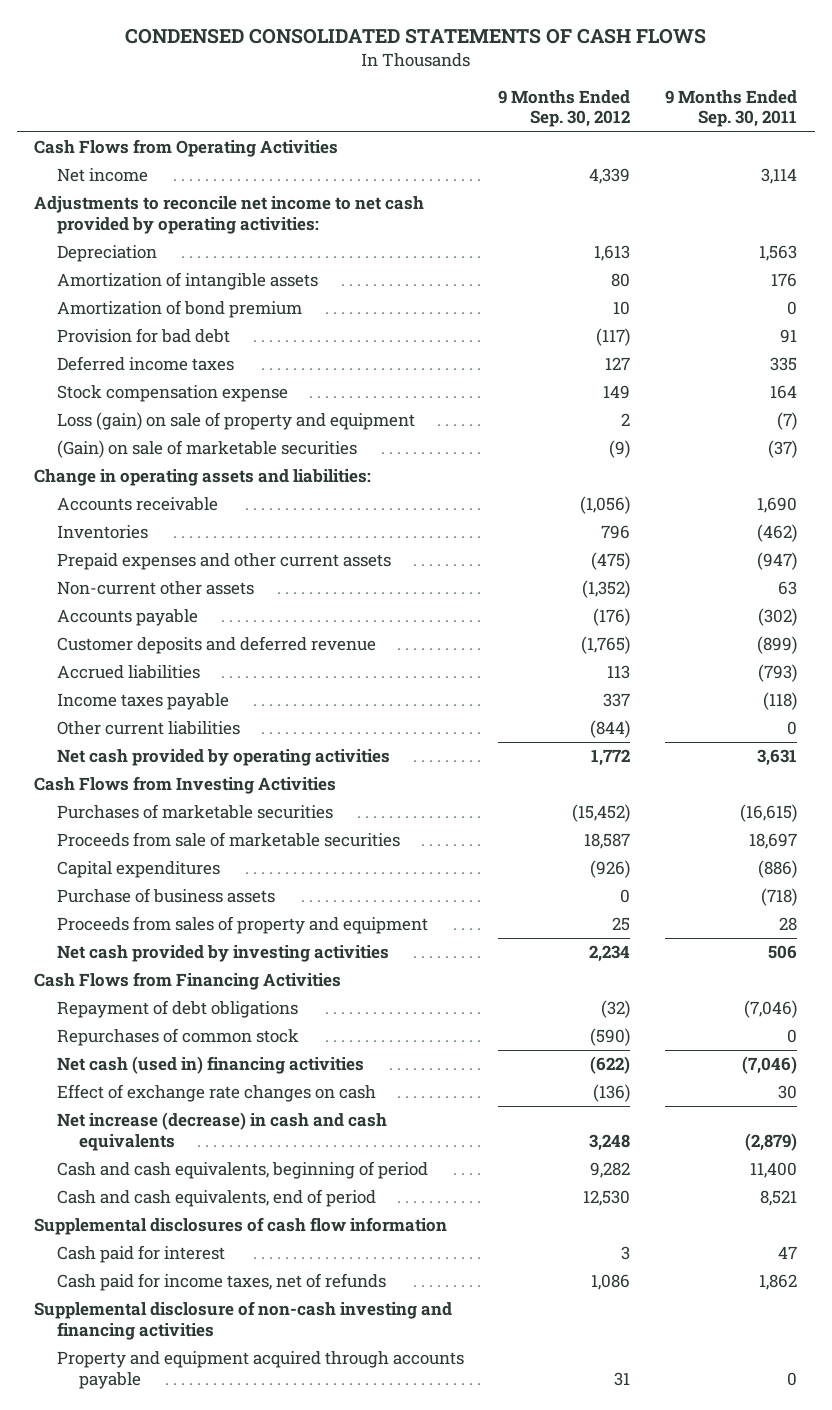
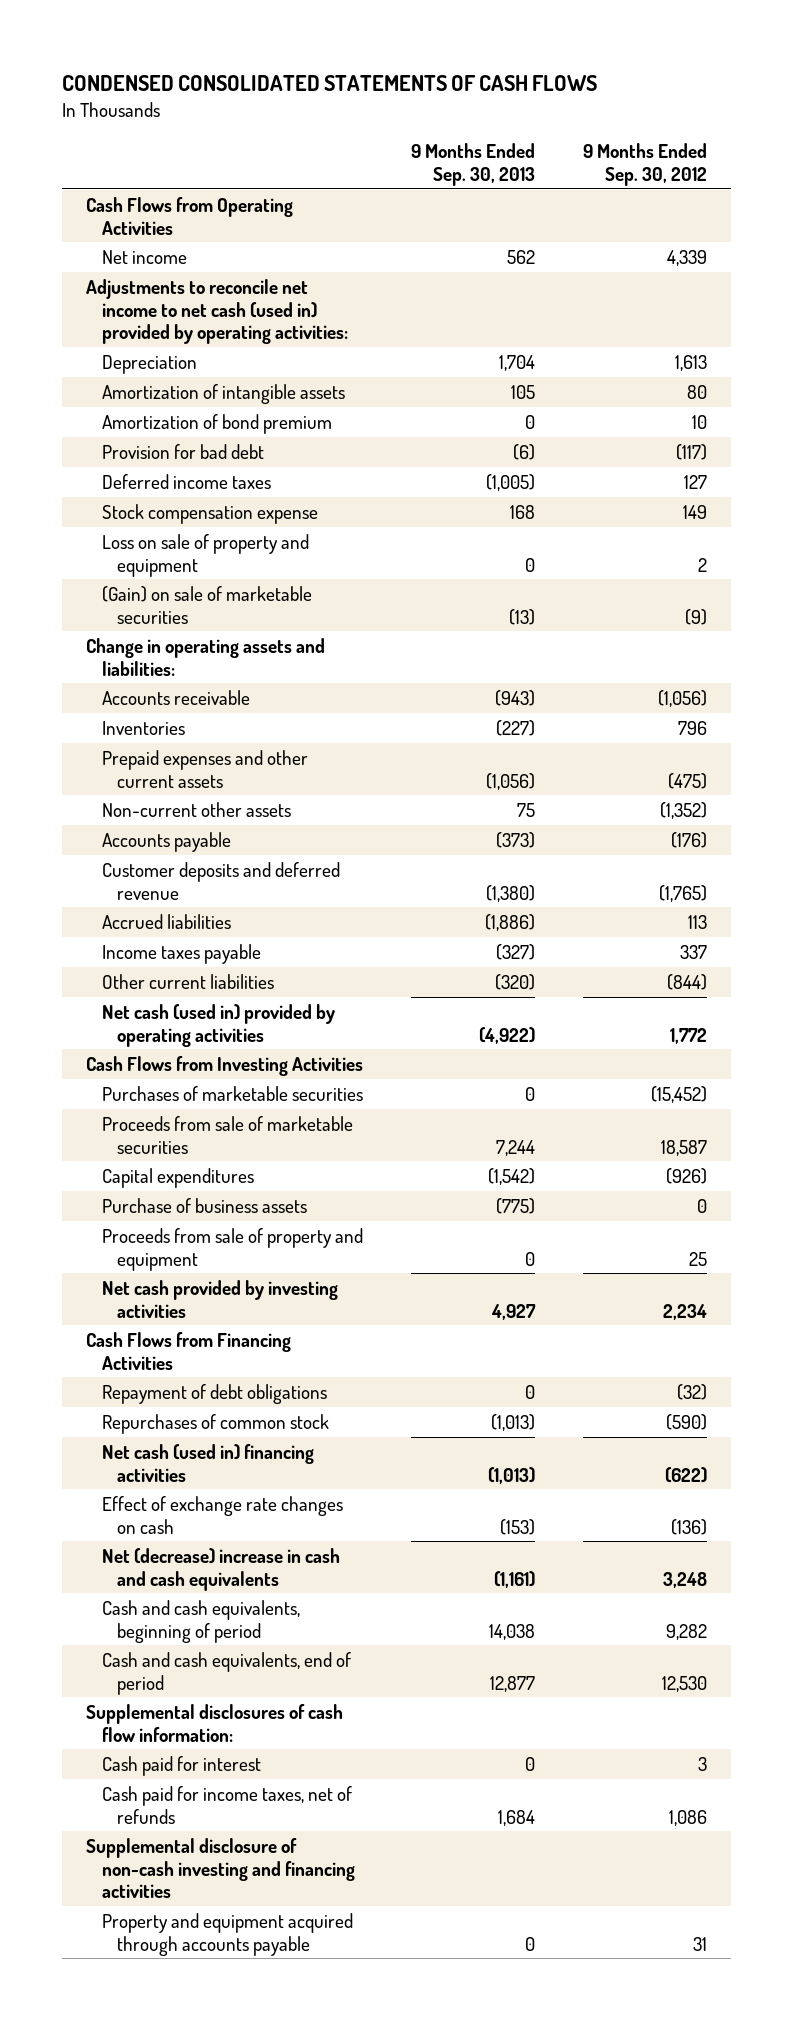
[665,89,798,128] 9 Months Ended Sep. 30, 2011 -> none
none -> [411,143,536,186] 9 Months Ended Sep. 30, 2013
[34,196,425,234] Adjustments to reconcile net income to net cash provided by operating activities: -> [85,278,348,345] Adjustments to reconcile net income to net cash (used in) provided by operating activities:
[56,412,415,431] Loss (gain) on sale of property and equipment -> [101,533,309,577] Loss on sale of property and equipment
[56,749,390,767] Net cash provided by operating activities -> [101,1003,335,1047] Net cash (used in) provided by operating activities
[56,916,428,935] Proceeds from sales of property and equipment -> [101,1227,363,1271] Proceeds from sale of property and equipment
[56,1112,387,1151] Net increase (decrease) in cash and cash equivalents -> [101,1547,340,1591] Net (decrease) increase in cash and cash equivalents
[34,1217,448,1236] Supplemental disclosures of cash flow information -> [85,1703,343,1742] Supplemental disclosures of cash flow information:

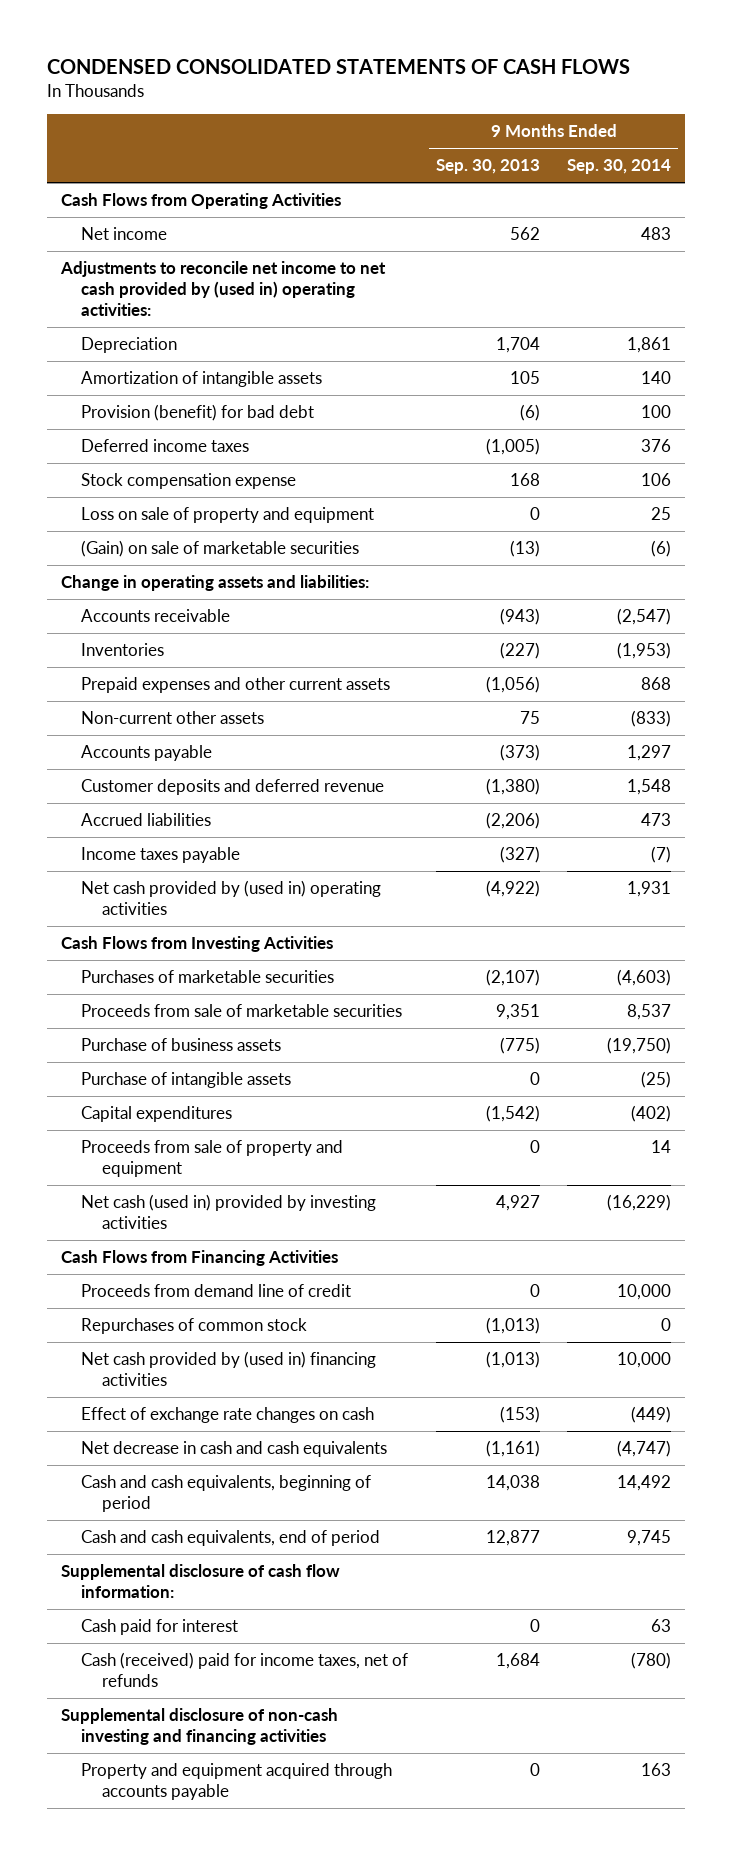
[583,143,708,186] 9 Months Ended Sep. 30, 2012 -> none
none -> [567,159,672,175] Sep. 30, 2014
[85,278,348,345] Adjustments to reconcile net income to net cash (used in) provided by operating activities: -> [60,261,387,317] Adjustments to reconcile net income to net cash provided by (used in) operating activities:
[101,413,332,434] Amortization of bond premium -> none
[101,443,264,459] Provision for bad debt -> [81,404,315,422] Provision (benefit) for bad debt
[485,913,536,931] (1,886) -> [485,812,540,830] (2,206)
[101,973,274,989] Other current liabilities -> none
[101,1003,335,1047] Net cash (used in) provided by operating activities -> [81,880,382,916] Net cash provided by (used in) operating activities
[525,1086,536,1101] 0 -> [485,969,540,987] (2,107)
[496,1139,536,1156] 7,244 -> [495,1004,540,1021] 9,351
none -> [81,1072,292,1089] Purchase of intangible assets
[101,1167,254,1188] Capital expenditures -> [81,1106,233,1123] Capital expenditures
[101,1279,338,1318] Net cash provided by investing activities -> [81,1194,377,1230] Net cash (used in) provided by investing activities
[101,1383,327,1404] Repayment of debt obligations -> none
none -> [81,1284,352,1298] Proceeds from demand line of credit
[101,1443,314,1482] Net cash (used in) financing activities -> [81,1351,377,1387] Net cash provided by (used in) financing activities
[101,1547,340,1591] Net (decrease) increase in cash and cash equivalents -> [81,1441,388,1458] Net decrease in cash and cash equivalents
[85,1703,343,1742] Supplemental disclosures of cash flow information: -> [61,1564,341,1599] Supplemental disclosure of cash flow information:
[101,1785,352,1824] Cash paid for income taxes, net of refunds -> [81,1652,409,1688] Cash (received) paid for income taxes, net of refunds

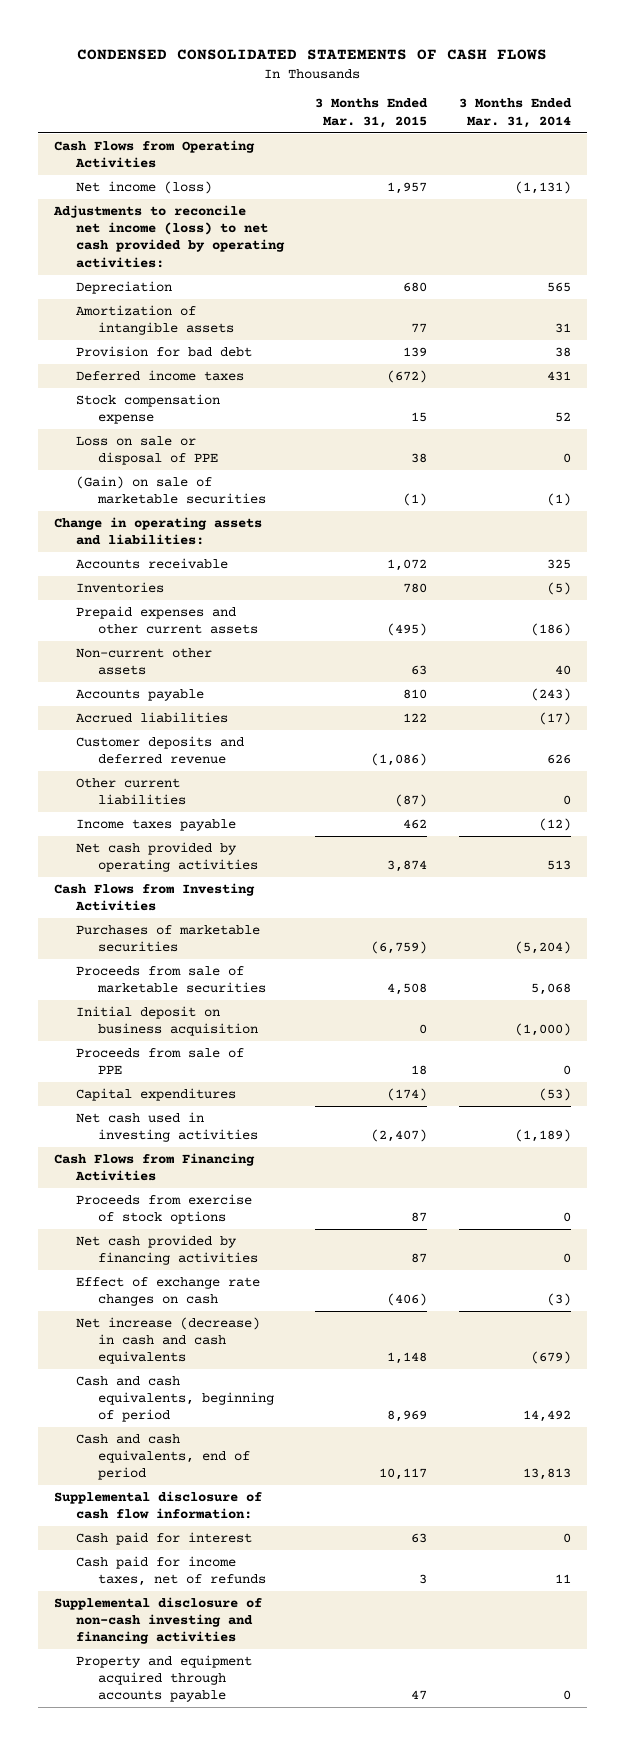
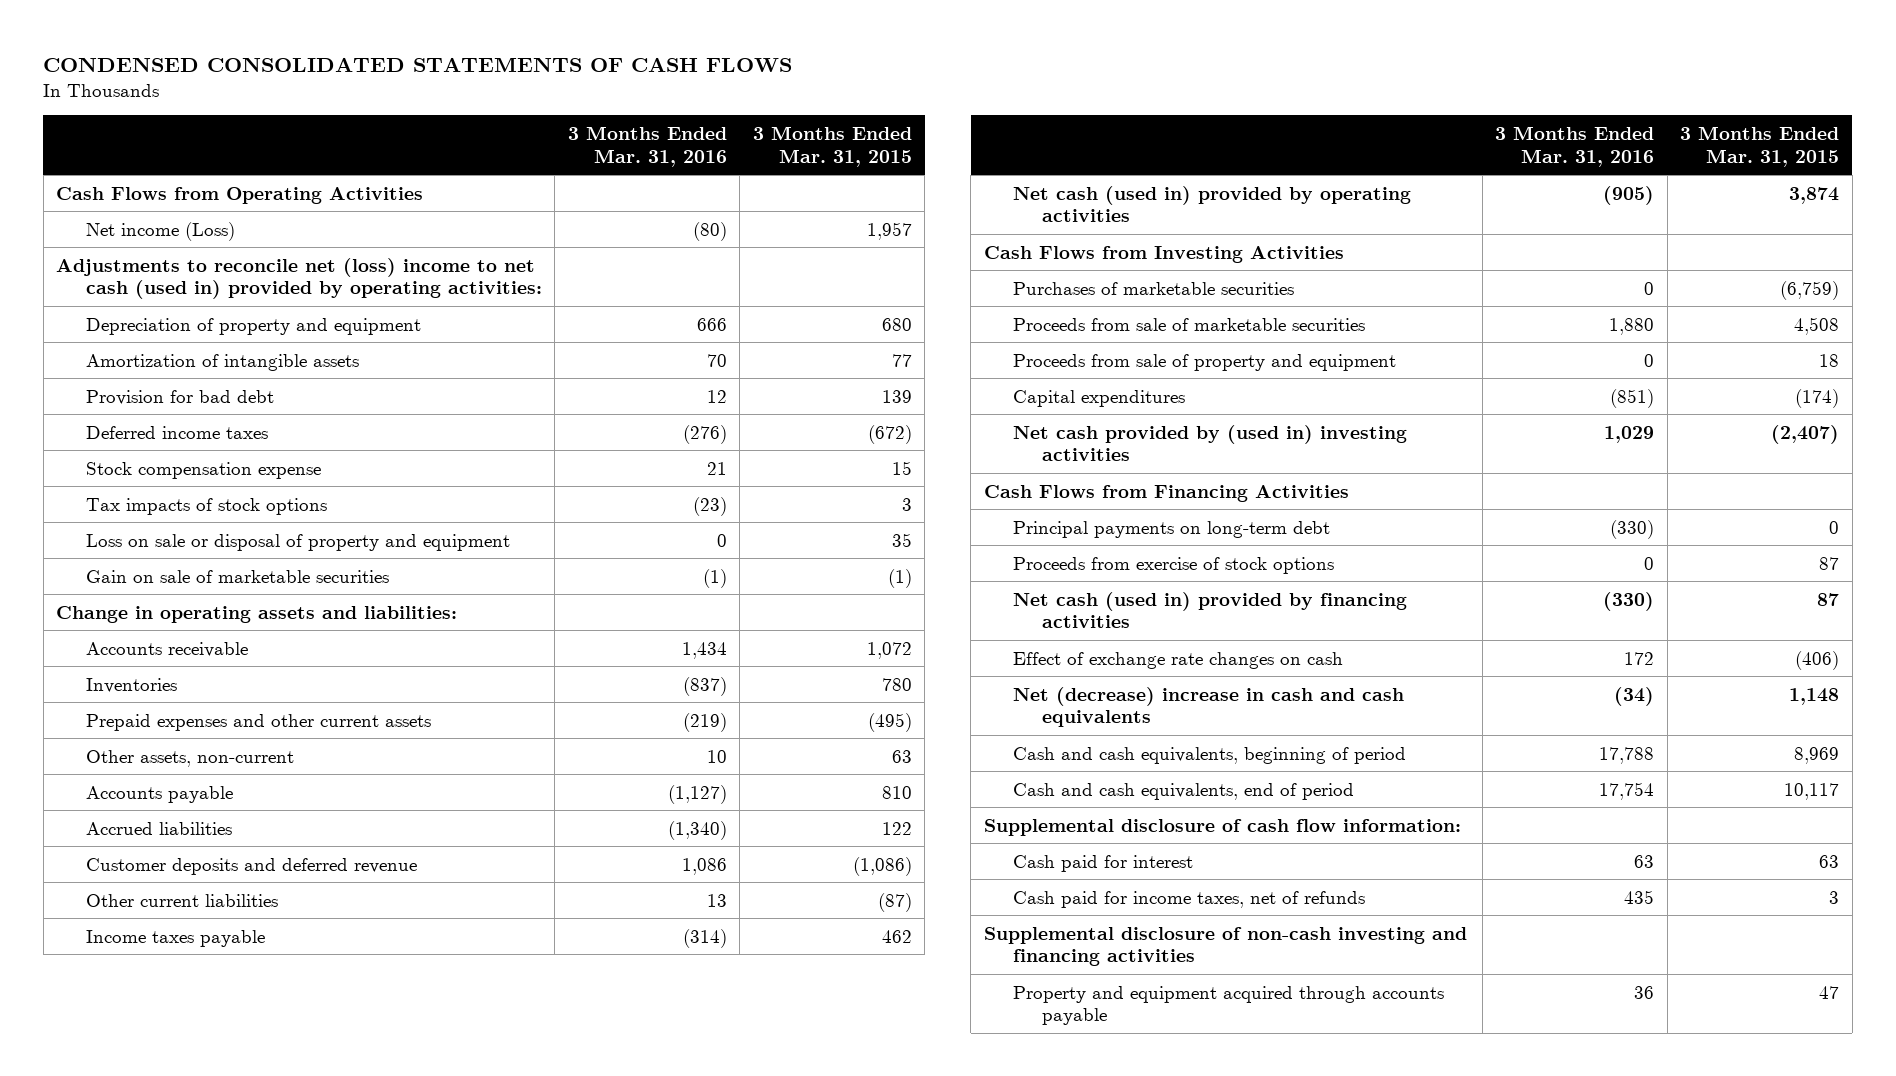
[459,98,573,128] 3 Months Ended Mar. 31, 2014 -> none
none -> [567,125,727,167] 3 Months Ended Mar. 31, 2016
[75,180,212,194] Net income (loss) -> [85,221,235,241] Net income (Loss)
[52,204,285,268] Adjustments to reconcile net income (loss) to net cash provided by operating activities: -> [56,257,542,300] Adjustments to reconcile net (loss) income to net cash (used in) provided by operating activities:
[75,280,172,294] Depreciation -> [85,317,421,335] Depreciation of property and equipment
none -> [85,497,327,515] Tax impacts of stock options
[75,435,218,466] Loss on sale or disposal of PPE -> [85,533,510,551] Loss on sale or disposal of property and equipment
[411,453,428,464] 38 -> [891,532,912,547] 35
[75,475,266,505] (Gain) on sale of marketable securities -> [85,569,389,583] Gain on sale of marketable securities
[75,647,212,676] Non-current other assets -> [85,749,294,767] Other assets, non-current
[75,841,258,873] Net cash provided by operating activities -> [1013,185,1412,223] Net cash (used in) provided by operating activities
[75,1005,258,1037] Initial deposit on business acquisition -> none
[75,1047,244,1075] Proceeds from sale of PPE -> [1013,353,1397,371] Proceeds from sale of property and equipment
[75,1111,258,1143] Net cash used in investing activities -> [1013,424,1408,462] Net cash provided by (used in) investing activities
none -> [1013,520,1331,538] Principal payments on long-term debt
[75,1234,258,1266] Net cash provided by financing activities -> [1013,591,1408,629] Net cash (used in) provided by financing activities
[75,1316,260,1365] Net increase (decrease) in cash and cash equivalents -> [1013,686,1405,728] Net (decrease) increase in cash and cash equivalents

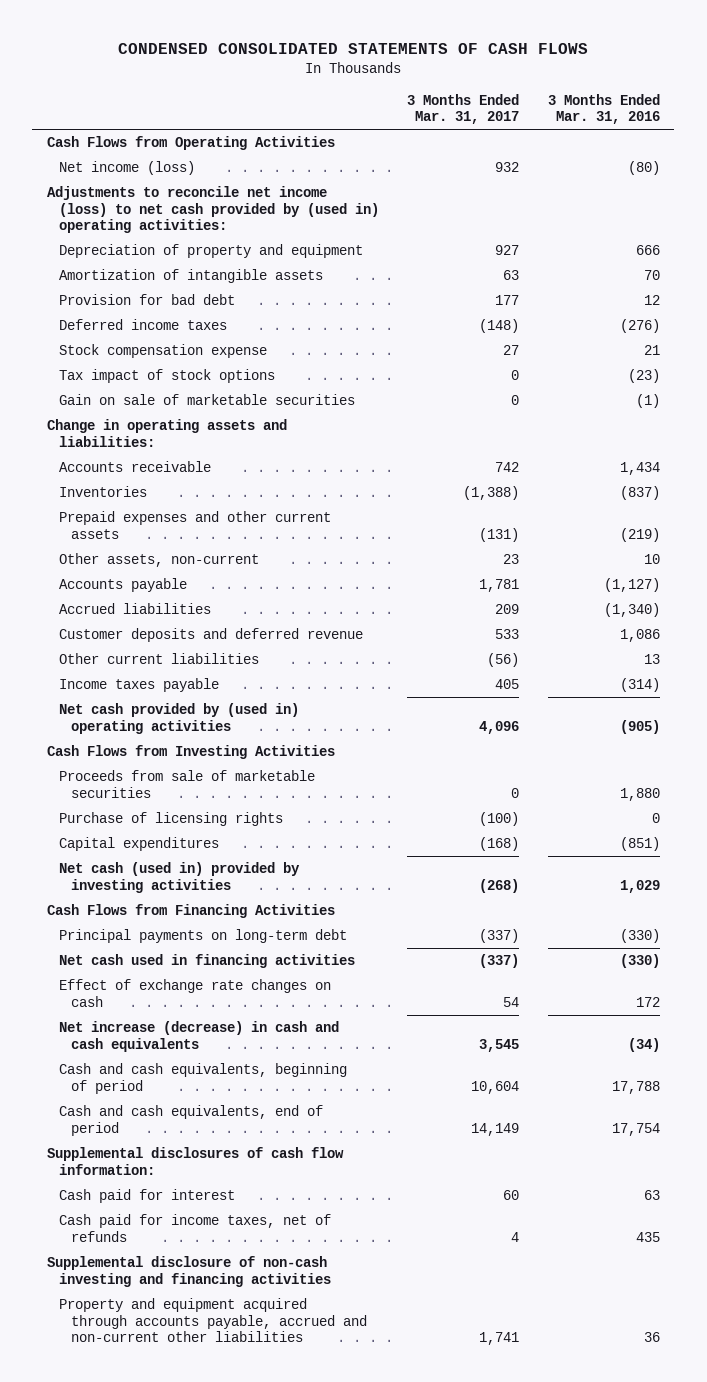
[752,125,912,167] 3 Months Ended Mar. 31, 2015 -> none
none -> [407,93,520,125] 3 Months Ended Mar. 31, 2017
[85,221,235,241] Net income (Loss) -> [58,161,195,176] Net income (loss)
[56,257,542,300] Adjustments to reconcile net (loss) income to net cash (used in) provided by operating activities: -> [46,186,379,234] Adjustments to reconcile net income (loss) to net cash provided by (used in) operating activities:
[85,533,510,551] Loss on sale or disposal of property and equipment -> none
[85,497,327,515] Tax impacts of stock options -> [58,369,275,384] Tax impact of stock options
[1013,185,1412,223] Net cash (used in) provided by operating activities -> [58,703,299,734] Net cash provided by (used in) operating activities
[1013,281,1295,295] Purchases of marketable securities -> none
[1013,353,1397,371] Proceeds from sale of property and equipment -> none
none -> [58,812,283,827] Purchase of licensing rights
[1013,424,1408,462] Net cash provided by (used in) investing activities -> [58,862,300,893] Net cash (used in) provided by investing activities
[1013,556,1335,574] Proceeds from exercise of stock options -> none
[1013,591,1408,629] Net cash (used in) provided by financing activities -> [58,954,355,969] Net cash used in financing activities
[1013,686,1405,728] Net (decrease) increase in cash and cash equivalents -> [58,1021,339,1052] Net increase (decrease) in cash and cash equivalents
[983,818,1461,836] Supplemental disclosure of cash flow information: -> [46,1147,344,1175] Supplemental disclosures of cash flow information:
[1013,985,1445,1026] Property and equipment acquired through accounts payable -> [58,1298,368,1343] Property and equipment acquired through accounts payable, accrued and non-current other liabilities

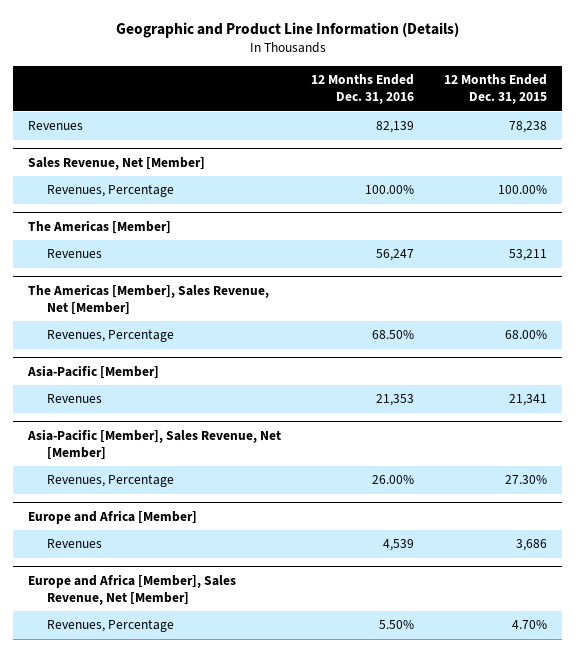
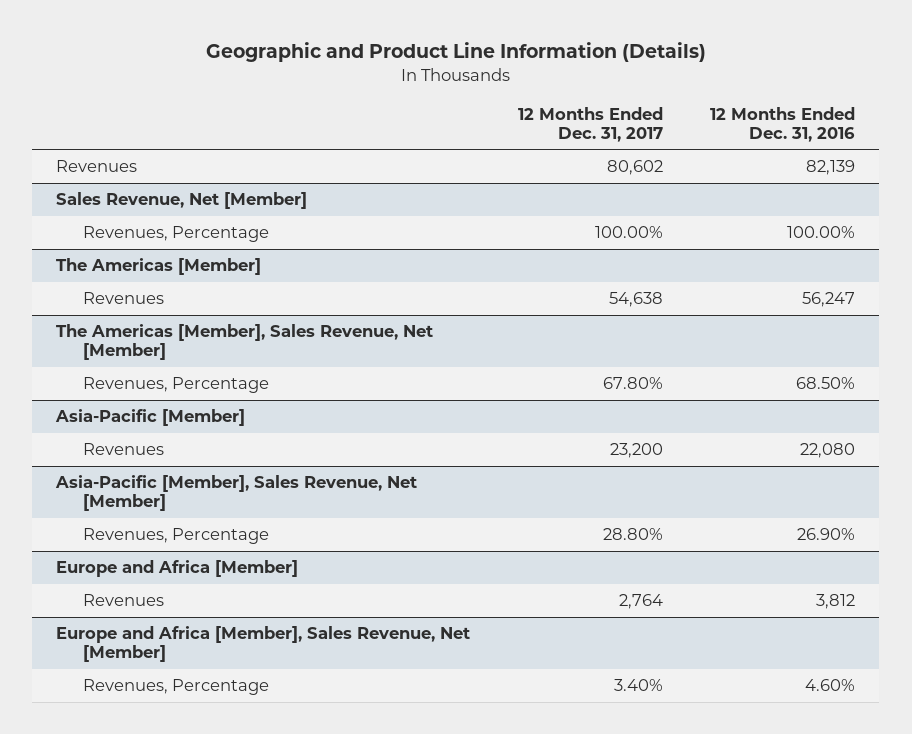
[443,74,547,105] 12 Months Ended Dec. 31, 2015 -> none
none -> [517,106,663,142] 12 Months Ended Dec. 31, 2017
[376,394,415,407] 21,353 -> [800,443,856,459] 22,080
[372,475,415,485] 26.00% -> [797,528,856,541] 26.90%
[383,539,415,552] 4,539 -> [816,594,856,610] 3,812
[379,620,415,630] 5.50% -> [805,679,856,692] 4.60%

